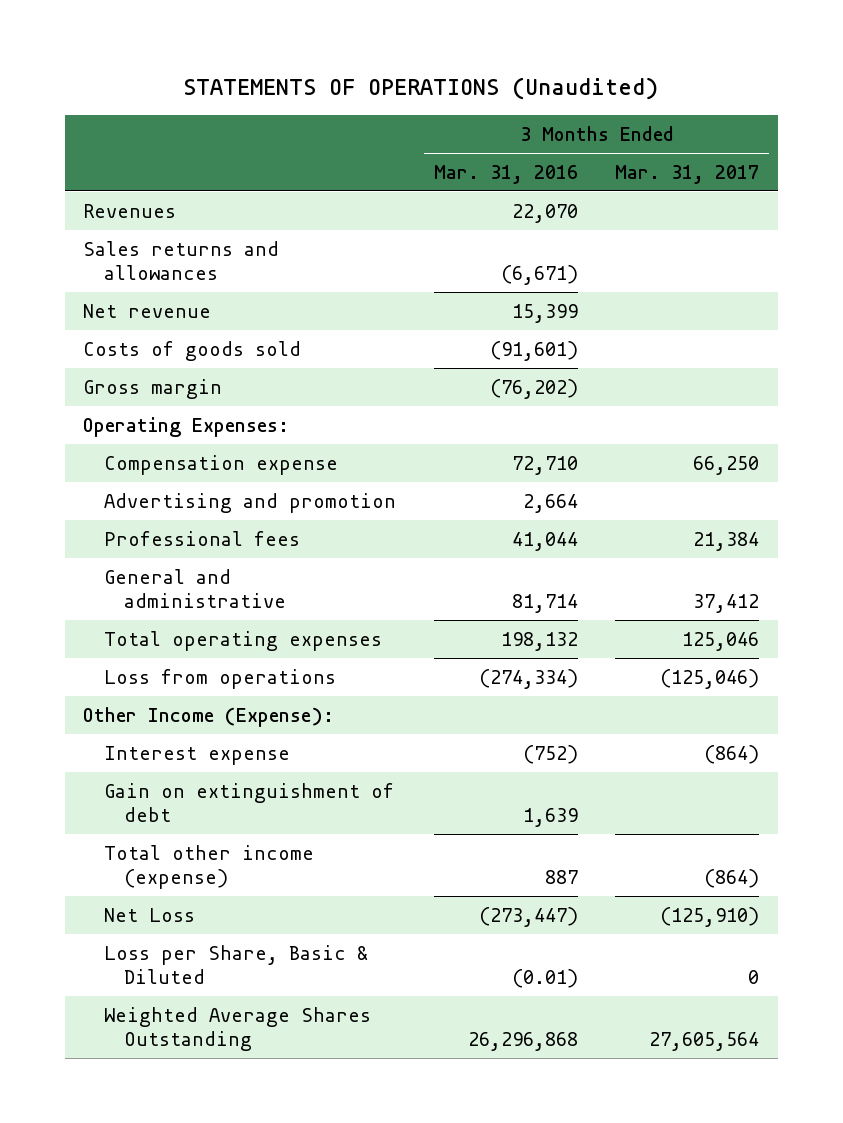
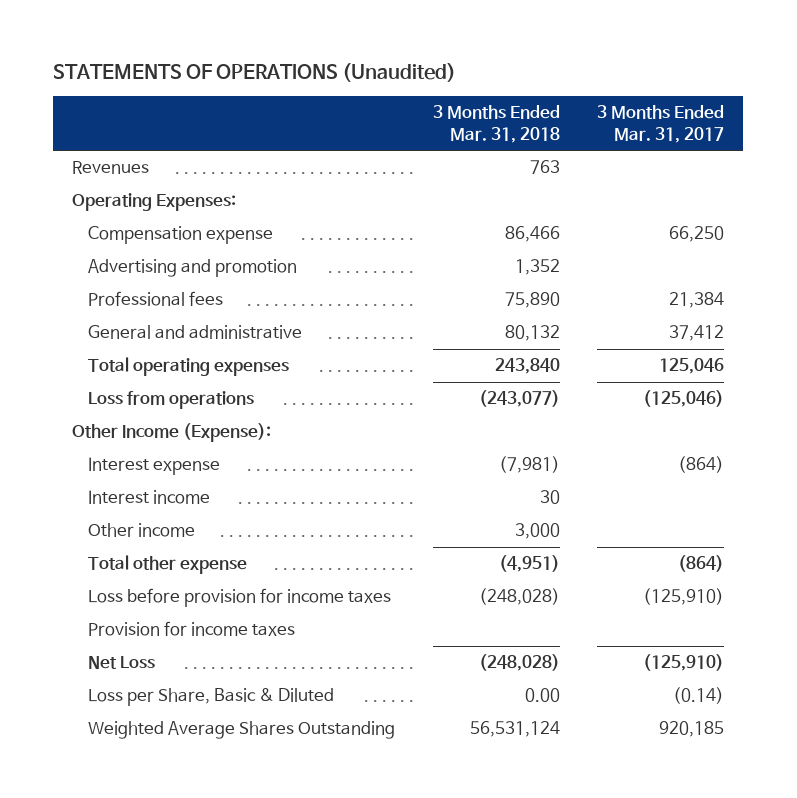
[433,164,578,184] Mar. 31, 2016 -> none
none -> [432,105,560,144] 3 Months Ended Mar. 31, 2018
[83,240,280,280] Sales returns and allowances -> none
[83,303,212,318] Net revenue -> none
[83,340,302,361] Costs of goods sold -> none
[83,378,223,399] Gross margin -> none
[103,782,394,822] Gain on extinguishment of debt -> none
none -> [87,490,210,505] Interest income
none -> [87,523,195,538] Other income
[103,844,314,889] Total other income (expense) -> [87,555,247,575] Total other expense
none -> [87,588,391,608] Loss before provision for income taxes
none -> [87,621,295,637] Provision for income taxes
[748,969,760,984] 0 -> [673,687,725,705] (0.14)
[649,1031,760,1051] 27,605,564 -> [659,721,725,738] 920,185

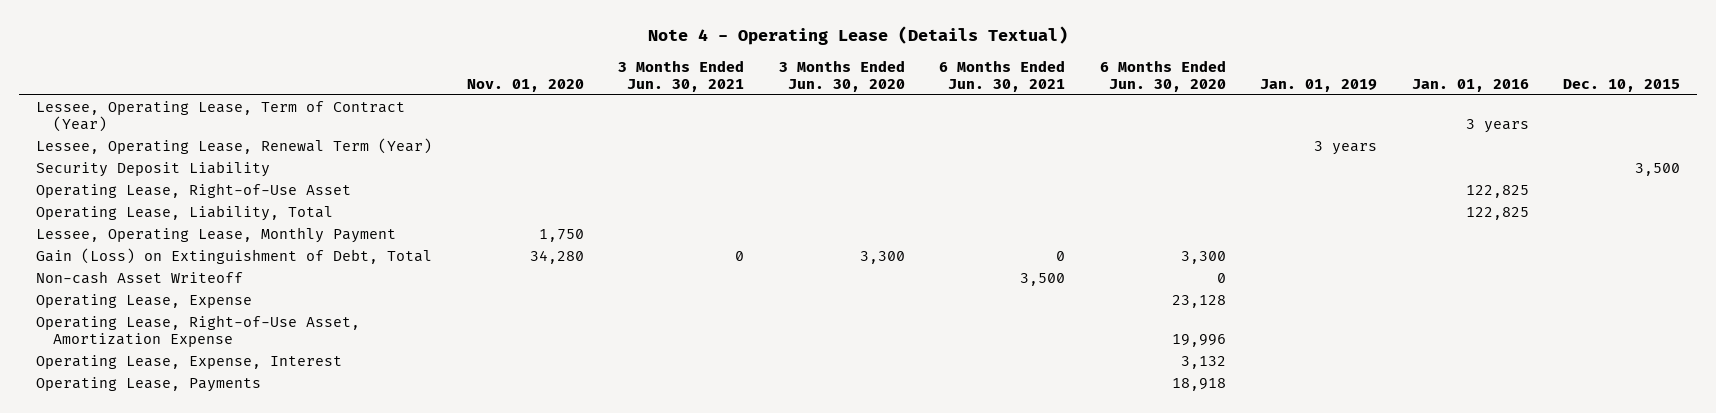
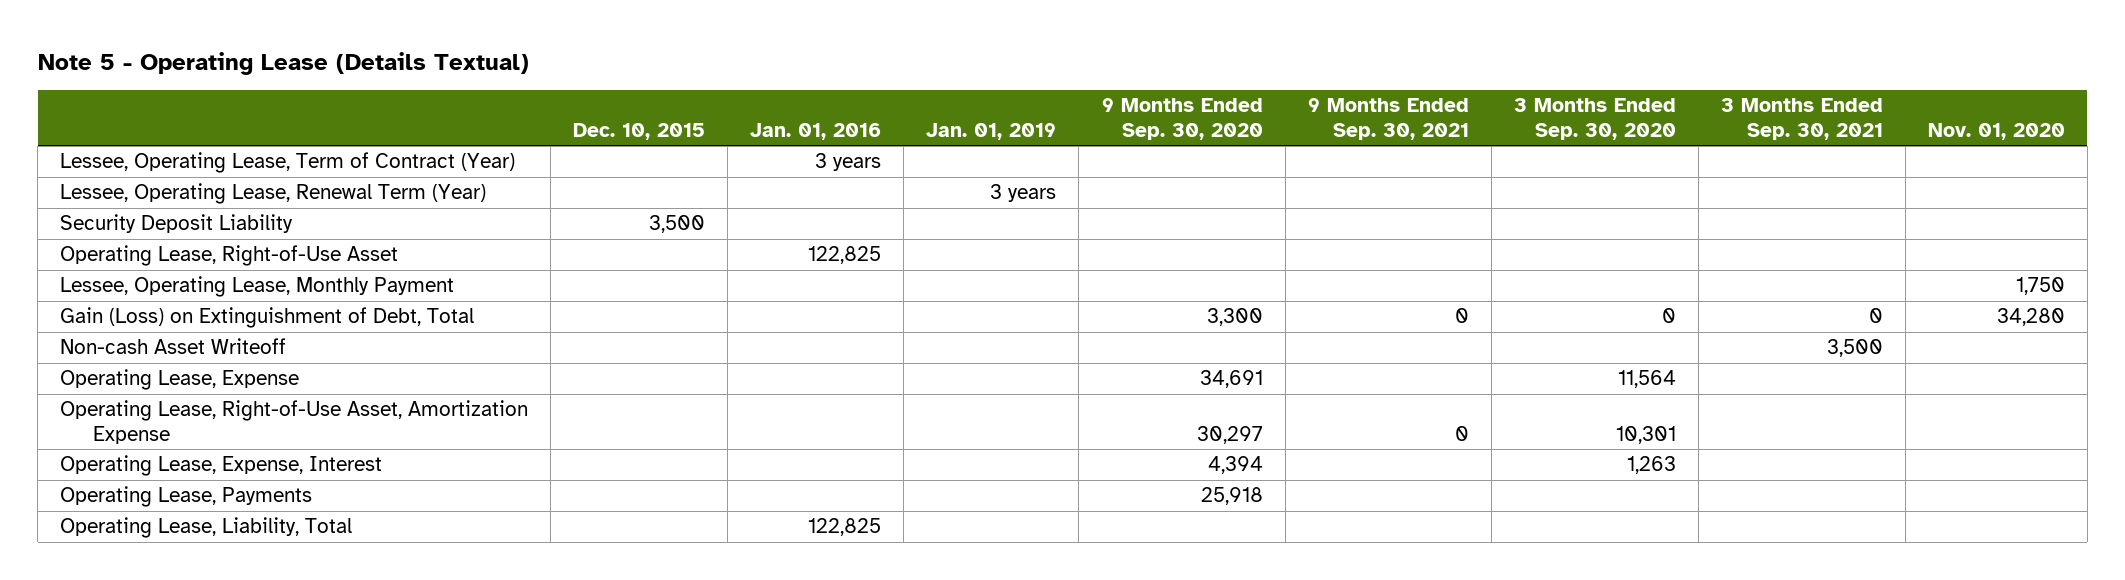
[648,26,1069,46] Note 4 - Operating Lease (Details Textual) -> [37,51,529,75] Note 5 - Operating Lease (Details Textual)
[618,59,745,92] 3 Months Ended Jun. 30, 2021 -> none
[778,59,905,92] 3 Months Ended Jun. 30, 2020 -> none
[939,59,1066,92] 6 Months Ended Jun. 30, 2021 -> none
[1099,59,1226,92] 6 Months Ended Jun. 30, 2020 -> none
none -> [1101,98,1263,140] 9 Months Ended Sep. 30, 2020
none -> [1307,98,1469,140] 9 Months Ended Sep. 30, 2021
none -> [1513,98,1676,140] 3 Months Ended Sep. 30, 2020
none -> [1720,98,1883,140] 3 Months Ended Sep. 30, 2021
[36,205,334,222] Operating Lease, Liability, Total -> [60,517,353,539] Operating Lease, Liability, Total

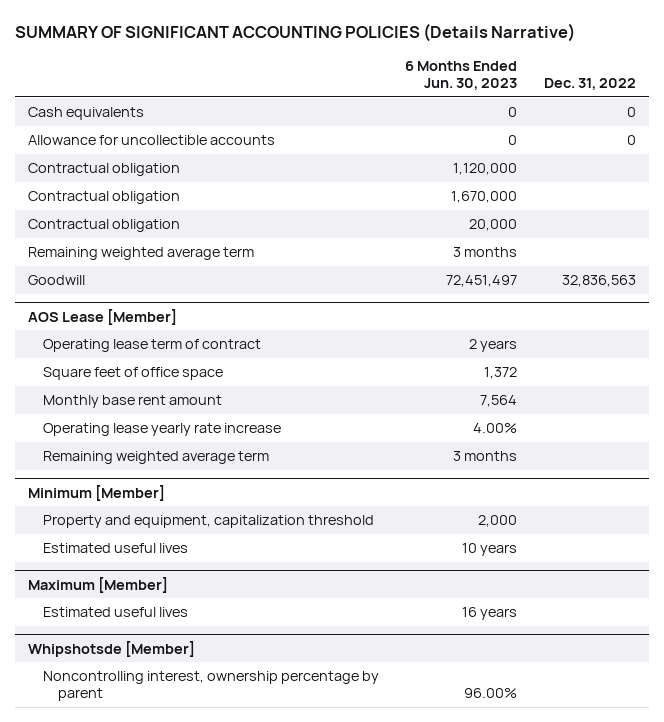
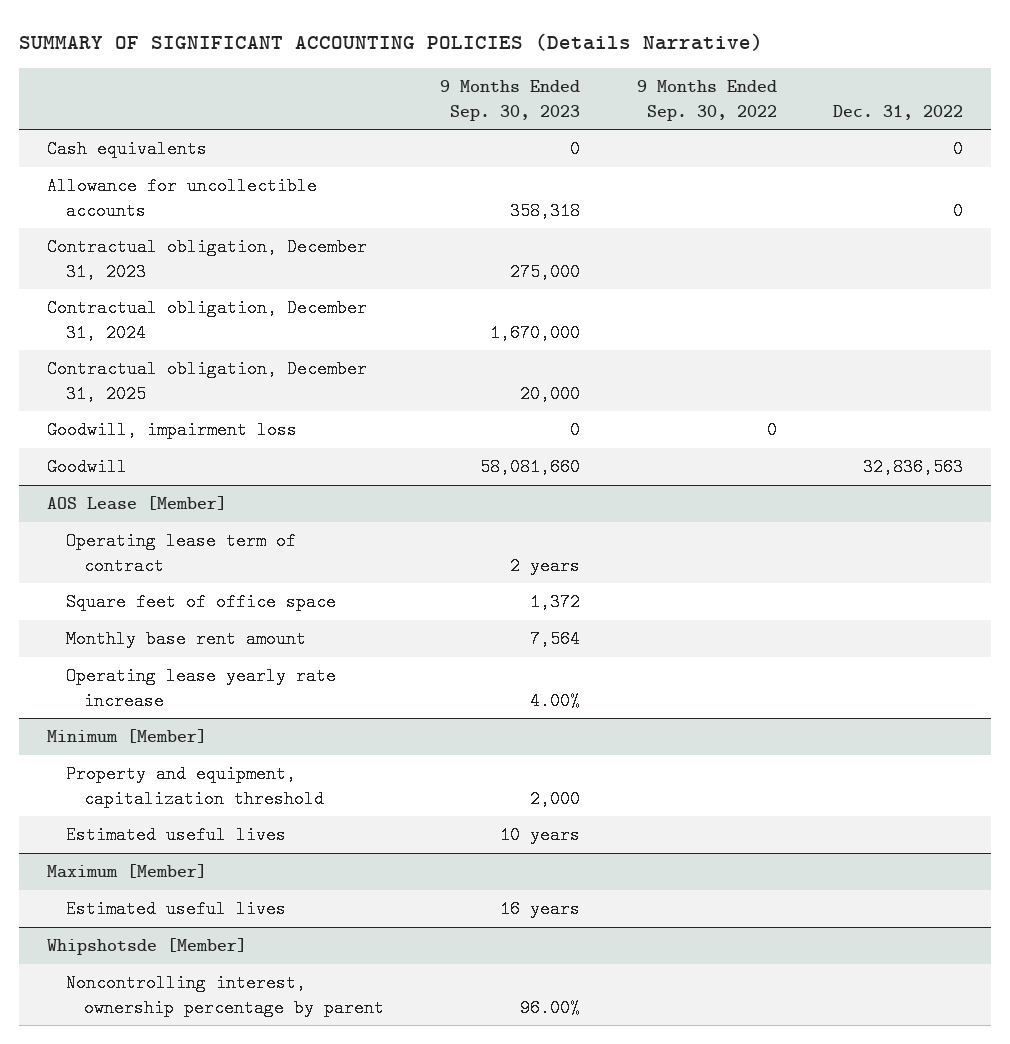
[405,61,518,91] 6 Months Ended Jun. 30, 2023 -> none
none -> [440,80,581,121] 9 Months Ended Sep. 30, 2023
none -> [636,80,777,121] 9 Months Ended Sep. 30, 2022
[28,191,181,205] Contractual obligation -> none
[28,219,181,233] Contractual obligation -> none
[28,247,255,261] Remaining weighted average term -> none
none -> [47,238,368,281] Contractual obligation, December 31, 2023
none -> [47,299,368,342] Contractual obligation, December 31, 2024
[28,163,181,177] Contractual obligation -> [47,360,368,403] Contractual obligation, December 31, 2025
none -> [47,421,298,440] Goodwill, impairment loss
[43,451,270,465] Remaining weighted average term -> none

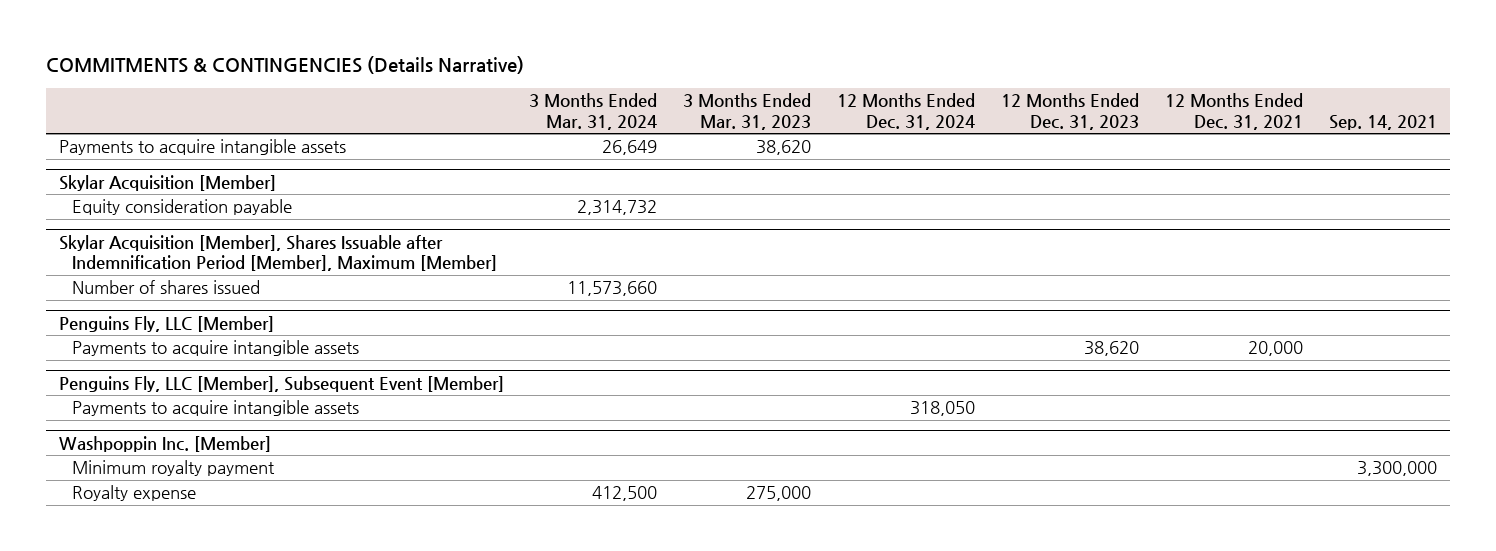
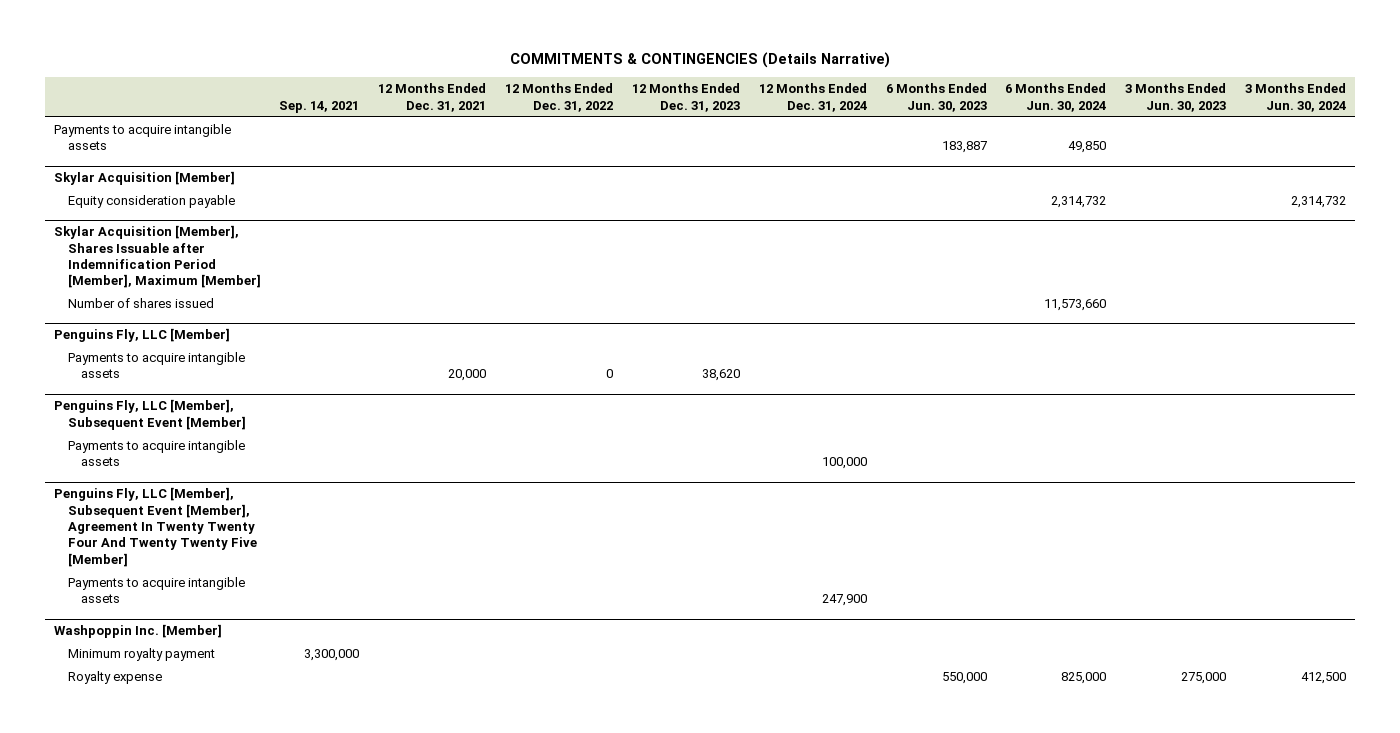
[529,92,658,130] 3 Months Ended Mar. 31, 2024 -> none
[683,92,812,130] 3 Months Ended Mar. 31, 2023 -> none
none -> [505,83,614,112] 12 Months Ended Dec. 31, 2022
none -> [885,83,987,112] 6 Months Ended Jun. 30, 2023
none -> [1005,83,1107,112] 6 Months Ended Jun. 30, 2024
none -> [1125,83,1227,112] 3 Months Ended Jun. 30, 2023
none -> [1244,83,1346,112] 3 Months Ended Jun. 30, 2024
[910,401,976,417] 318,050 -> [821,457,867,470] 100,000
none -> [53,487,257,567] Penguins Fly, LLC [Member], Subsequent Event [Member], Agreement In Twenty Twenty Four And Twenty Twenty Five [Member]
none -> [67,577,245,604] Payments to acquire intangible assets

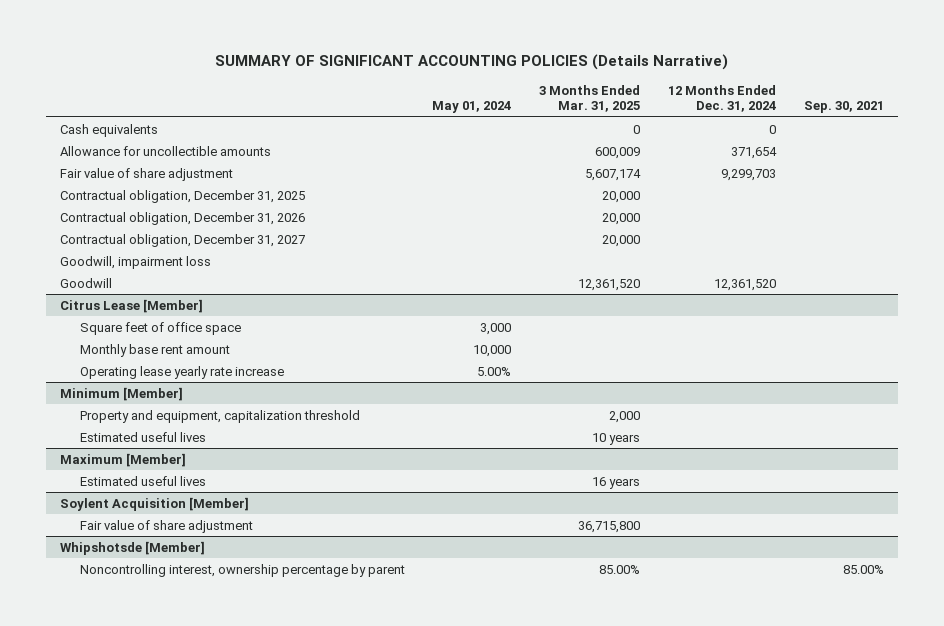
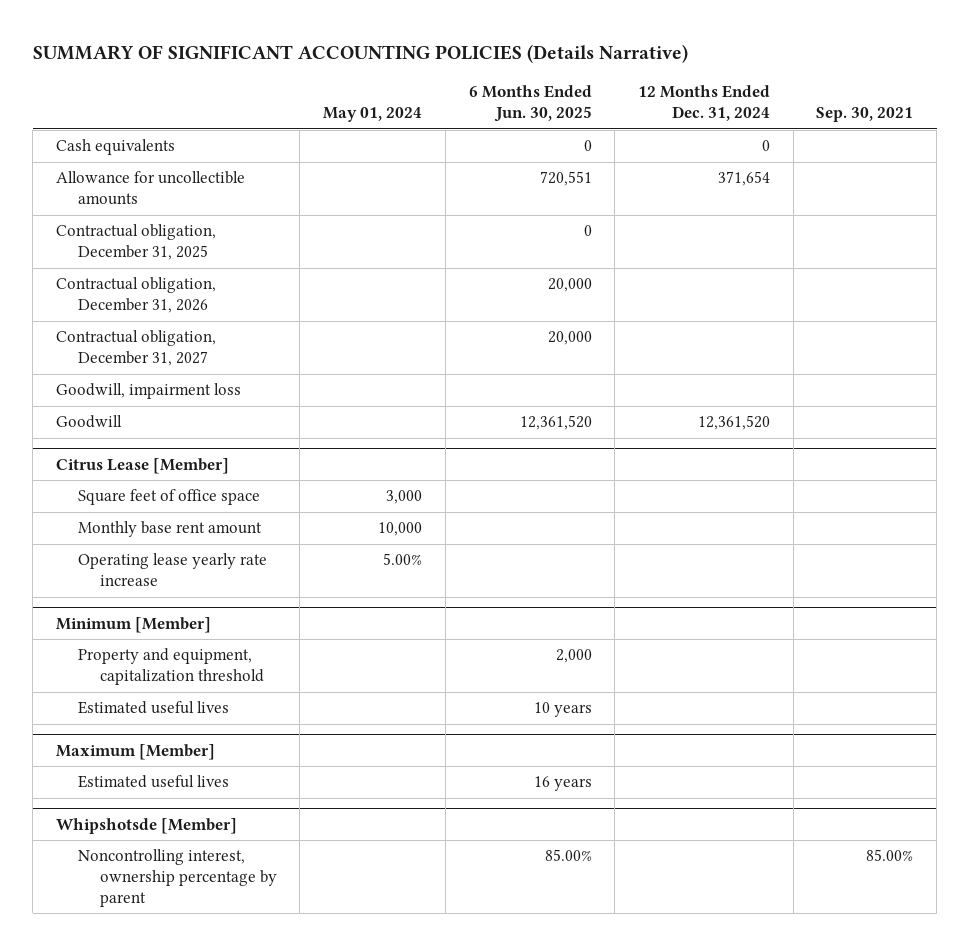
[539,84,641,113] 3 Months Ended Mar. 31, 2025 -> none
none -> [468,85,592,123] 6 Months Ended Jun. 30, 2025
[59,167,233,181] Fair value of share adjustment -> none
[59,496,249,511] Soylent Acquisition [Member] -> none
[79,519,253,533] Fair value of share adjustment -> none

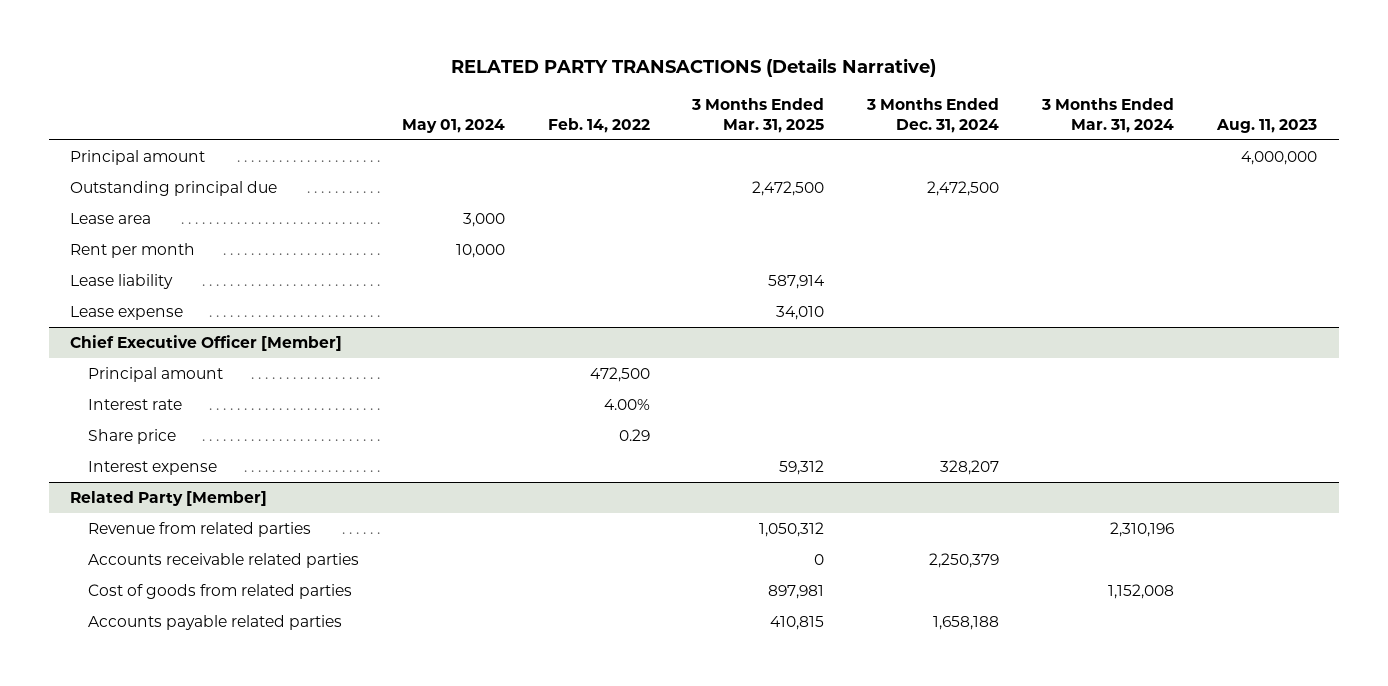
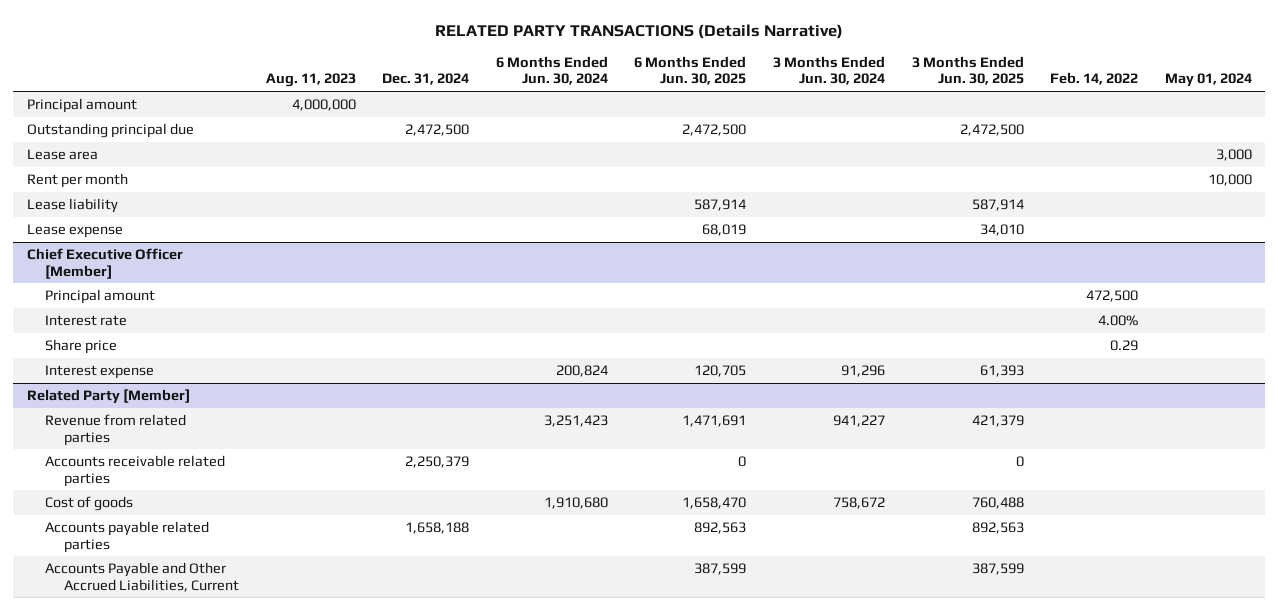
[691,97,825,133] 3 Months Ended Mar. 31, 2025 -> none
[866,97,1000,133] 3 Months Ended Dec. 31, 2024 -> none
[1041,97,1175,133] 3 Months Ended Mar. 31, 2024 -> none
none -> [382,73,470,86] Dec. 31, 2024
none -> [495,55,608,86] 6 Months Ended Jun. 30, 2024
none -> [634,55,747,86] 6 Months Ended Jun. 30, 2025
none -> [772,55,885,86] 3 Months Ended Jun. 30, 2024
none -> [911,55,1024,86] 3 Months Ended Jun. 30, 2025
[87,583,352,599] Cost of goods from related parties -> [45,495,134,511] Cost of goods
none -> [45,561,240,592] Accounts Payable and Other Accrued Liabilities, Current

